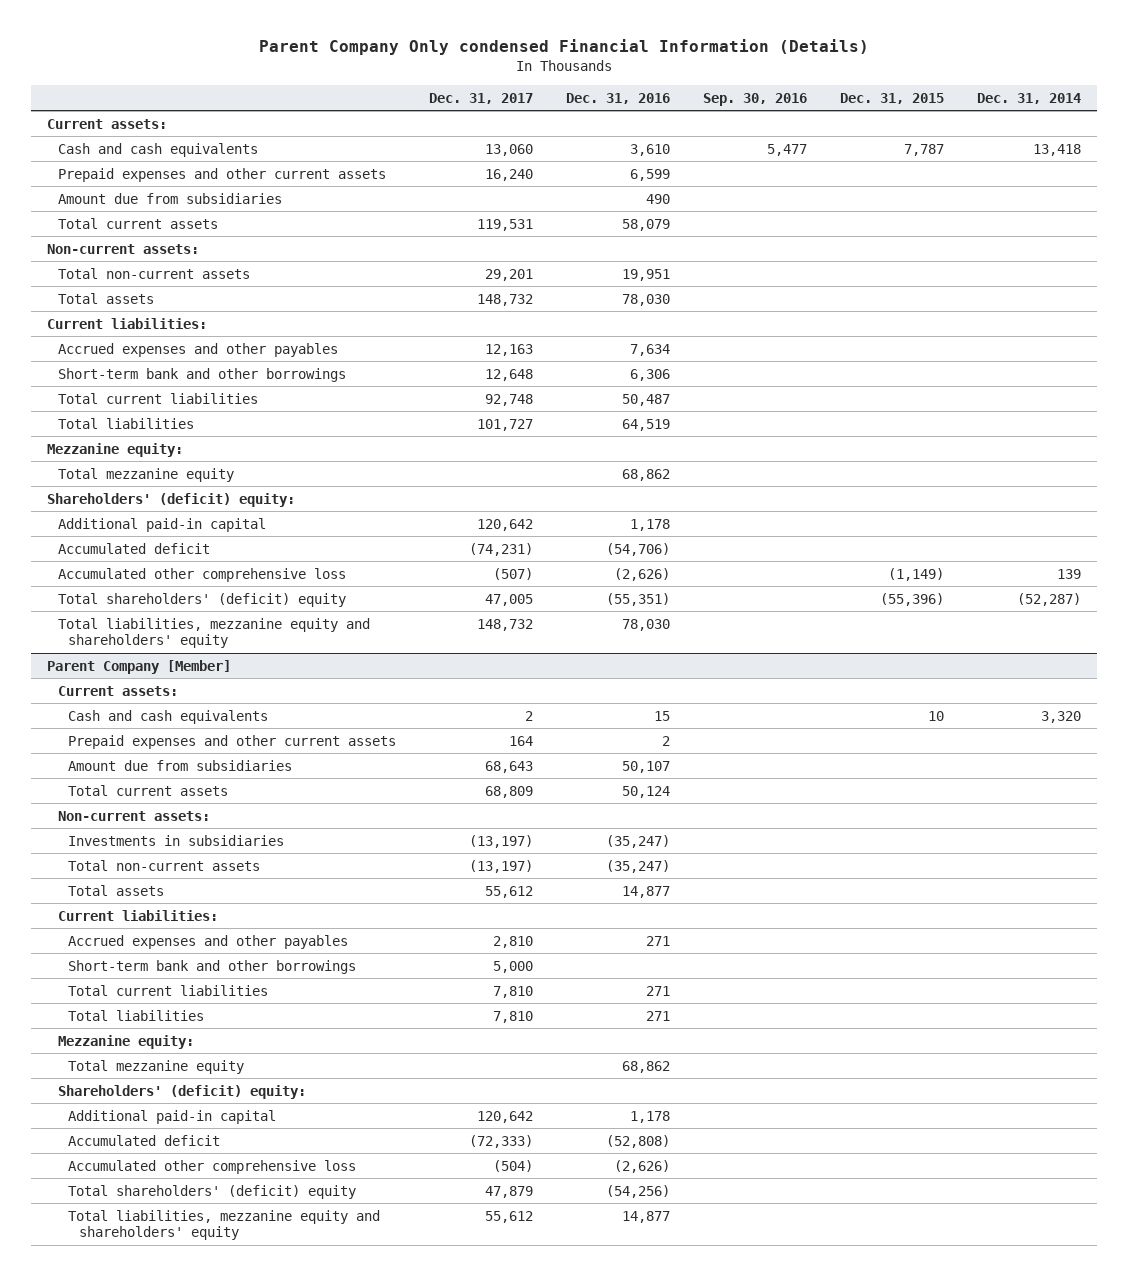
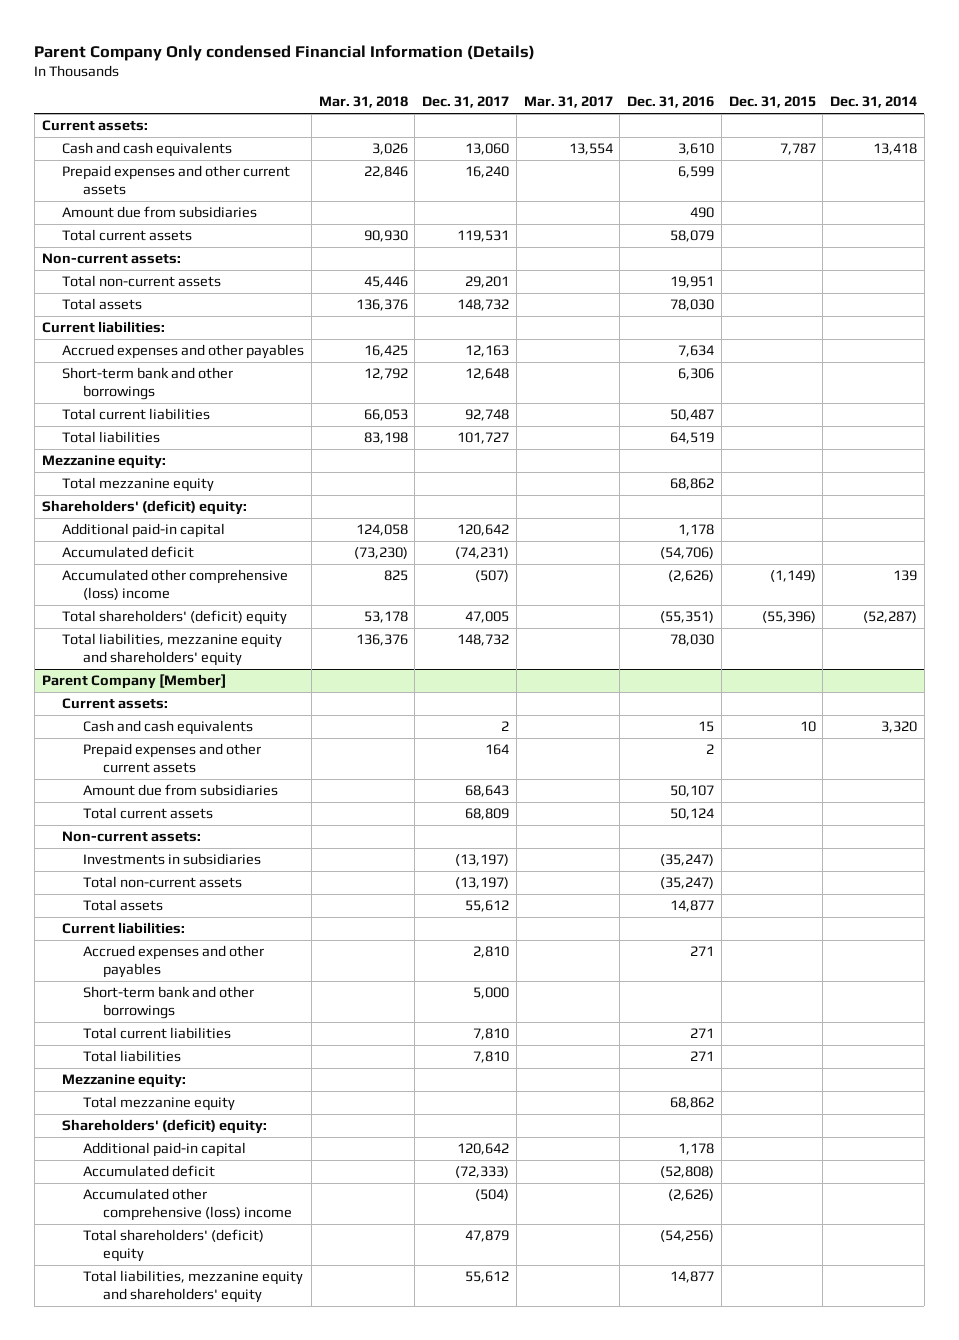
[703,92,808,106] Sep. 30, 2016 -> none
none -> [318,96,408,109] Mar. 31, 2018
none -> [523,96,613,109] Mar. 31, 2017
[57,567,346,582] Accumulated other comprehensive loss -> [62,569,289,601] Accumulated other comprehensive (loss) income
[68,1159,357,1174] Accumulated other comprehensive loss -> [82,1188,293,1222] Accumulated other comprehensive (loss) income

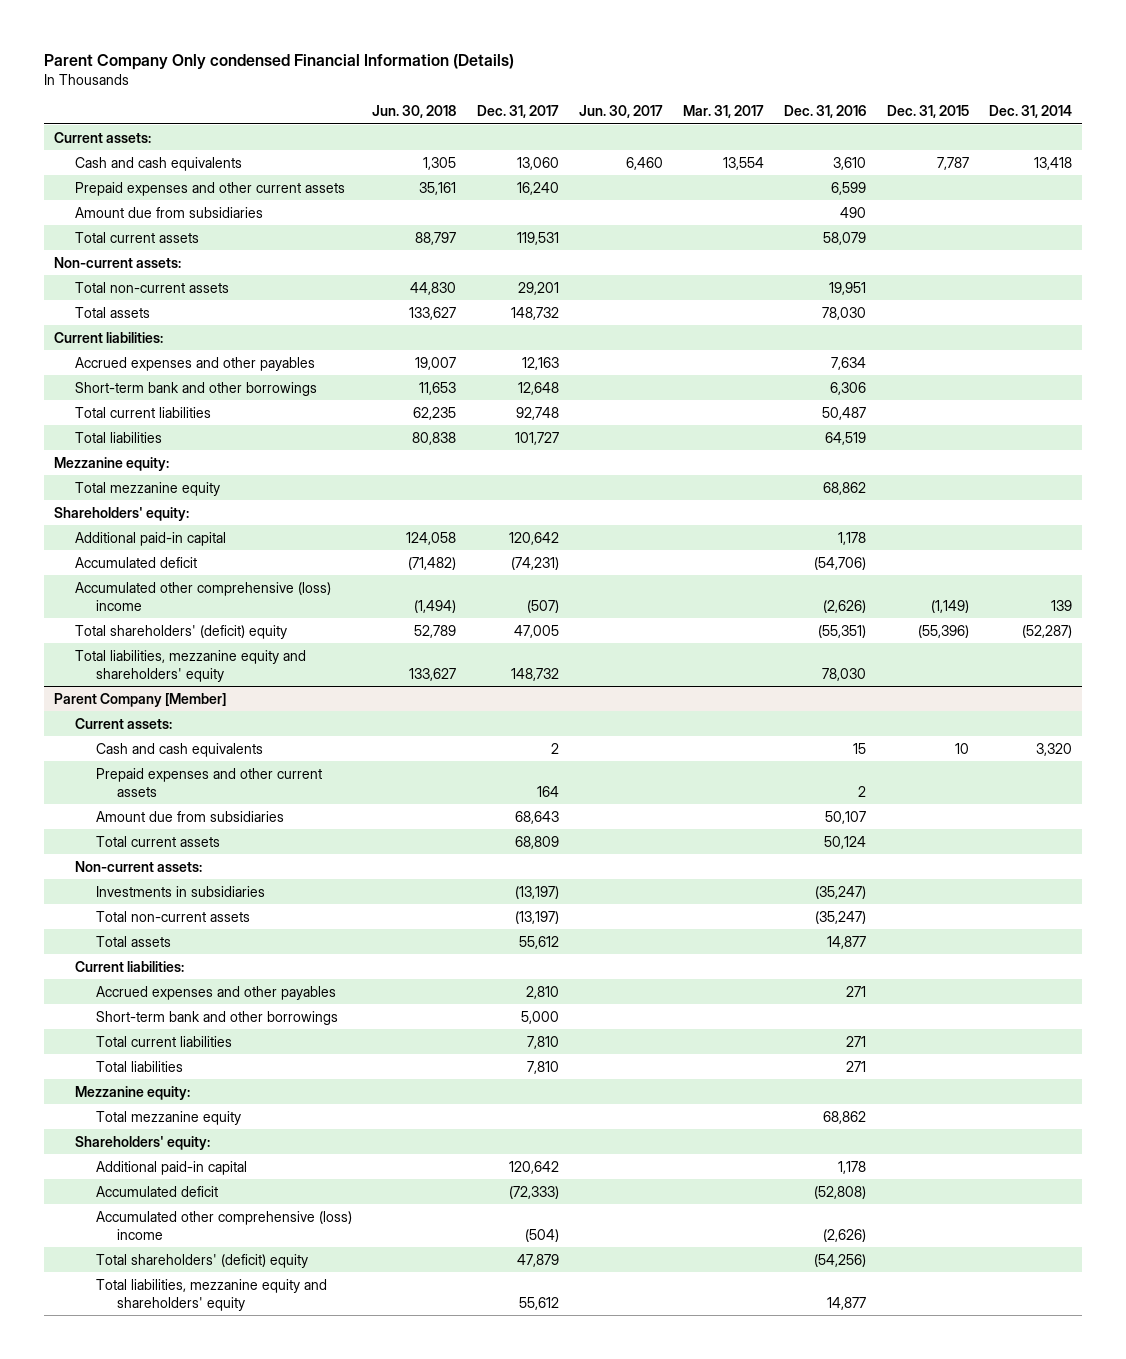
[318,96,408,109] Mar. 31, 2018 -> none
none -> [372,105,457,119] Jun. 30, 2018
none -> [578,105,663,119] Jun. 30, 2017
[41,500,247,516] Shareholders' (deficit) equity: -> [54,506,190,521] Shareholders' equity:
[62,1119,268,1135] Shareholders' (deficit) equity: -> [75,1135,211,1150] Shareholders' equity:

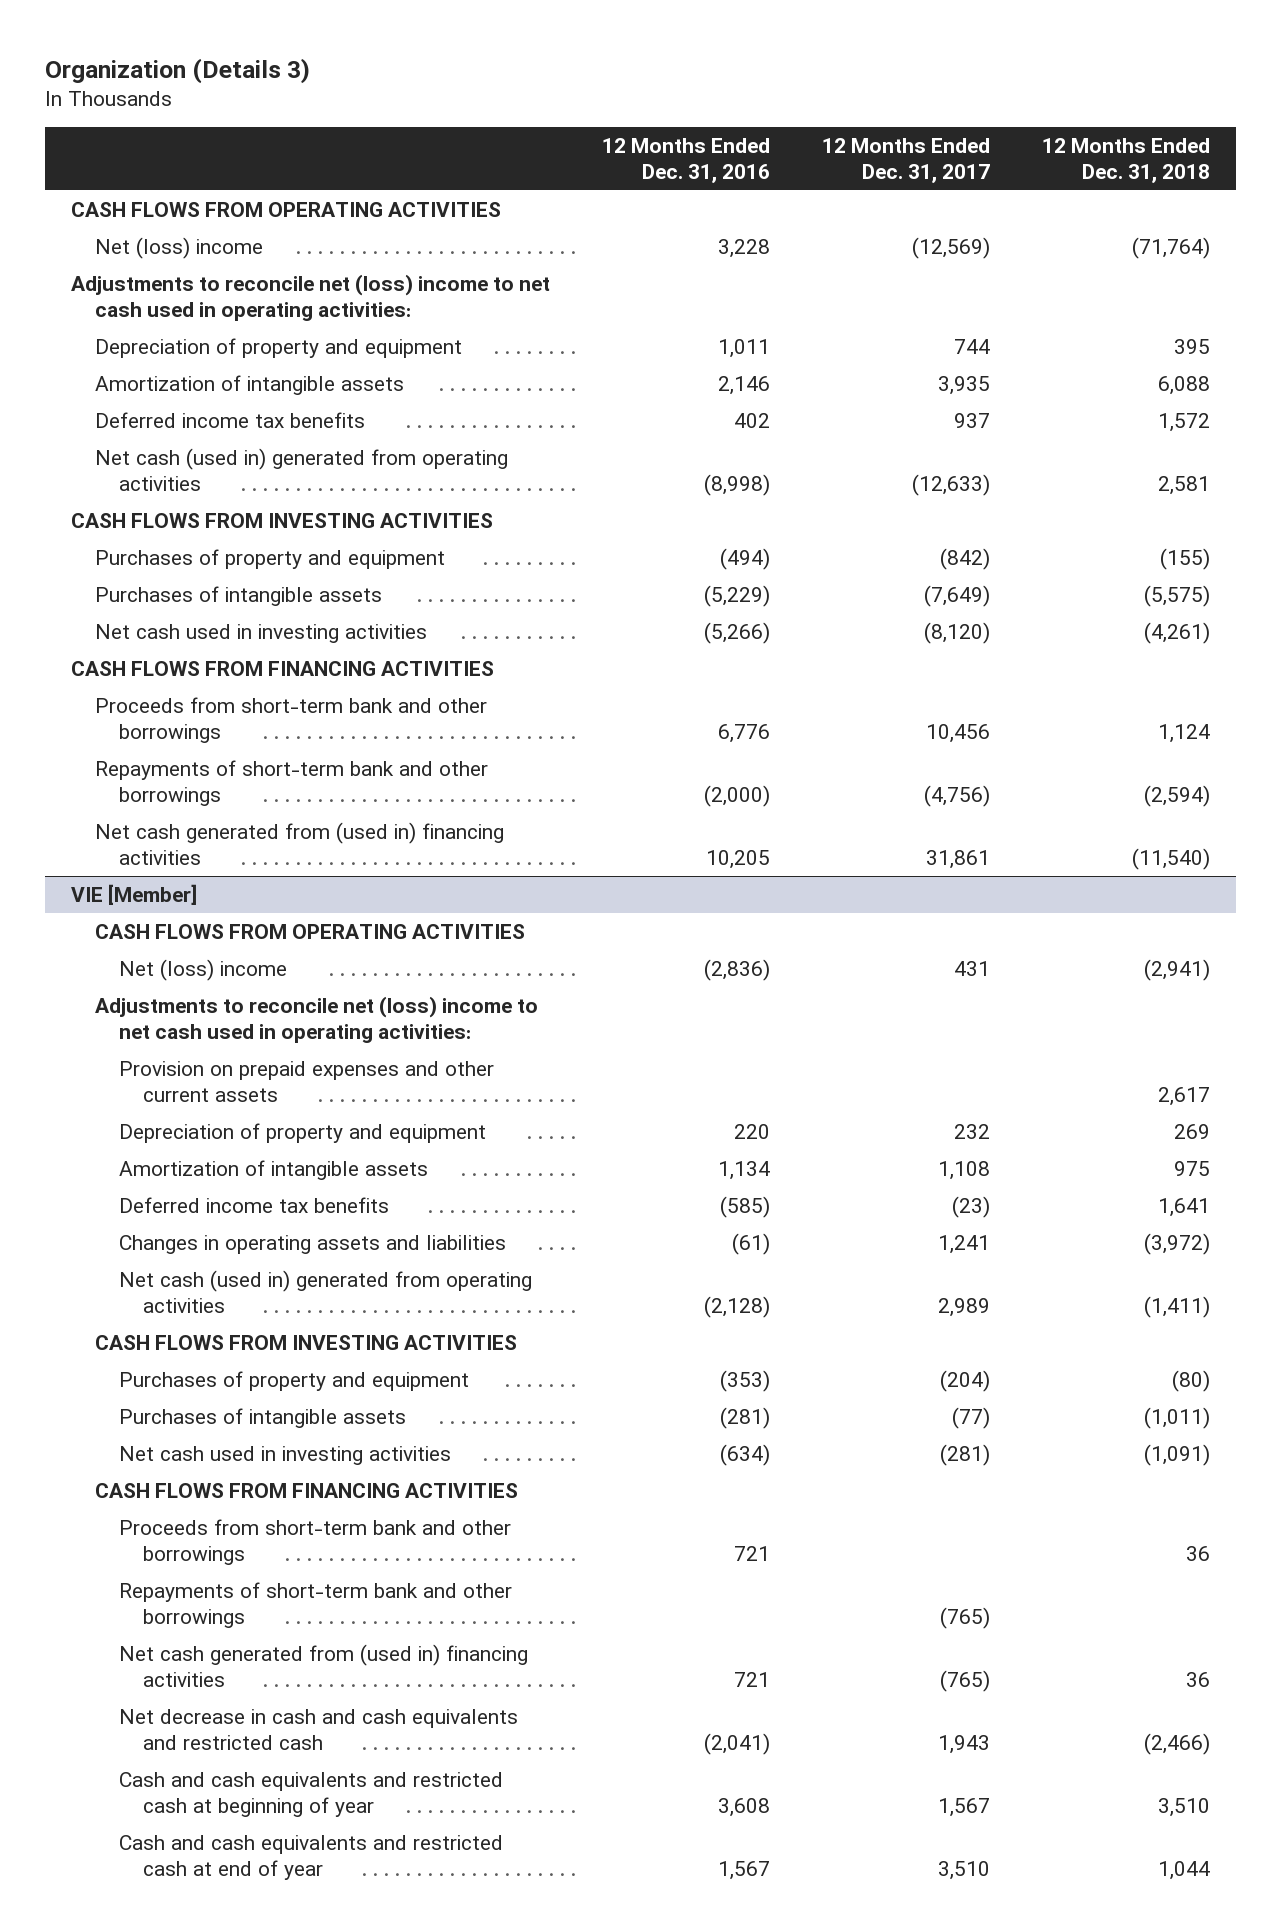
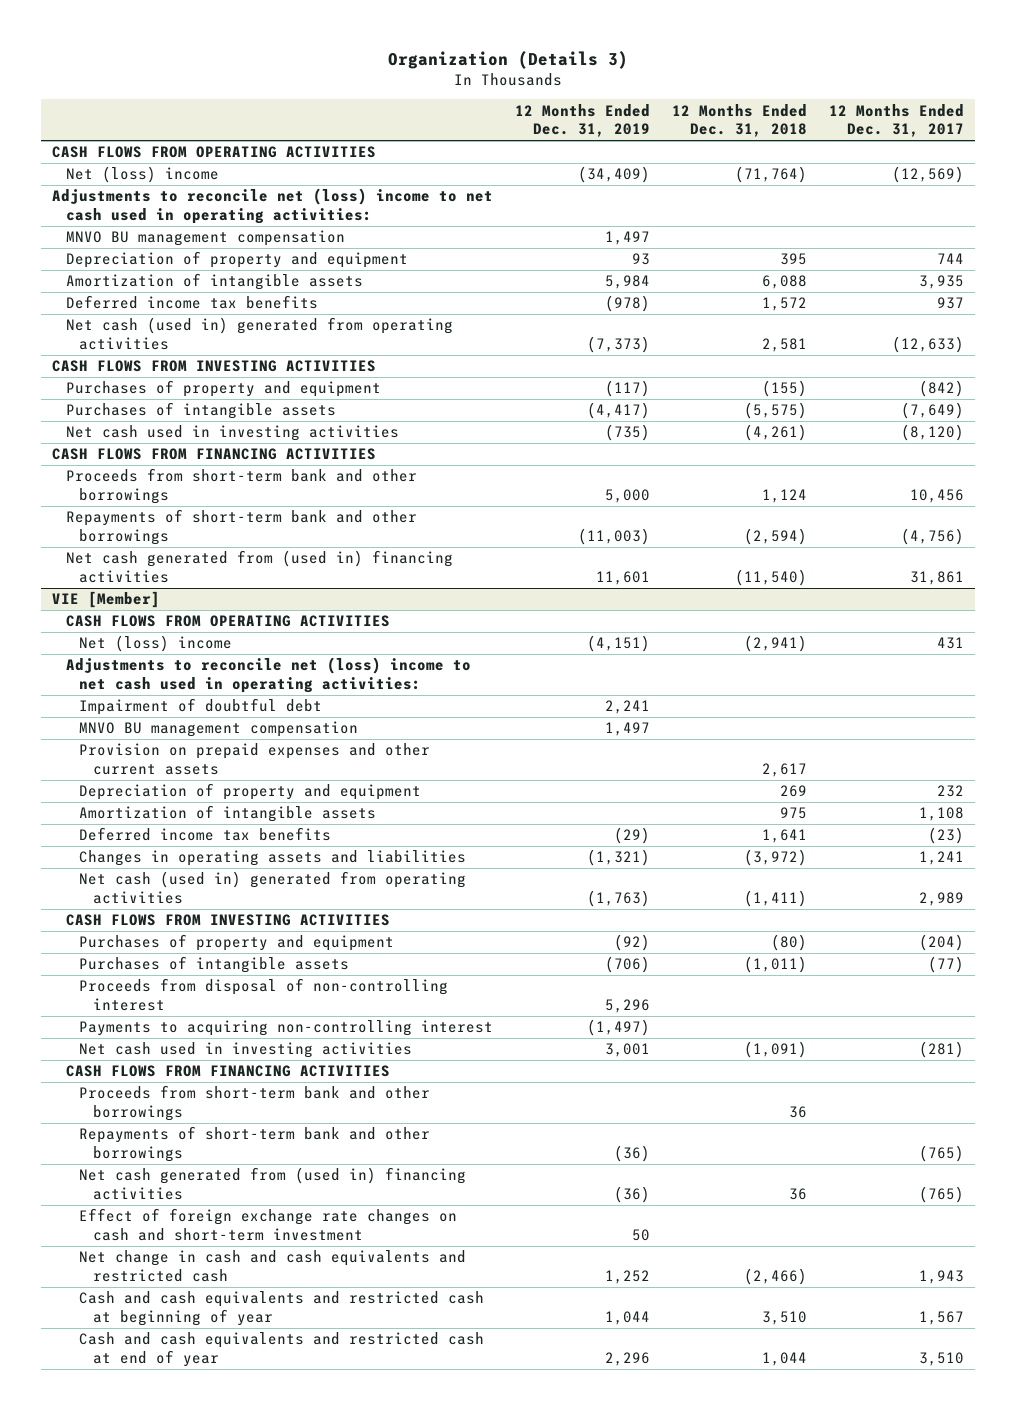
[602,138,771,184] 12 Months Ended Dec. 31, 2016 -> none
none -> [515,103,651,138] 12 Months Ended Dec. 31, 2019
none -> [65,230,345,247] MNVO BU management compensation
none -> [79,698,323,716] Impairment of doubtful debt
none -> [79,721,359,738] MNVO BU management compensation
none -> [79,978,449,1011] Proceeds from disposal of non-controlling interest
none -> [79,1020,494,1037] Payments to acquiring non-controlling interest
none -> [79,1208,458,1241] Effect of foreign exchange rate changes on cash and short-term investment
[118,1708,518,1750] Net decrease in cash and cash equivalents and restricted cash -> [79,1250,467,1282] Net change in cash and cash equivalents and restricted cash

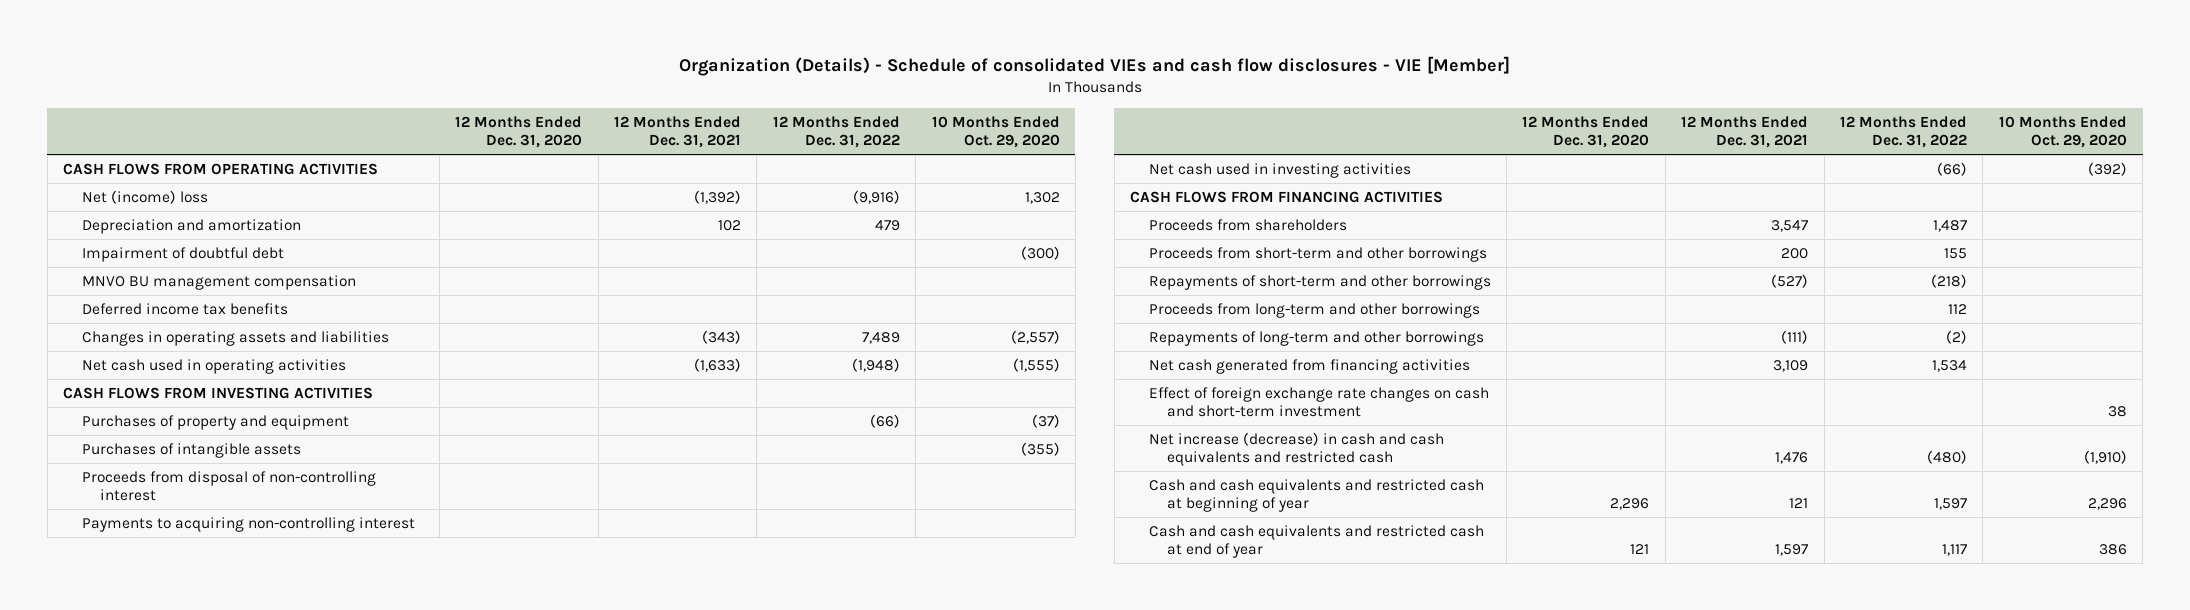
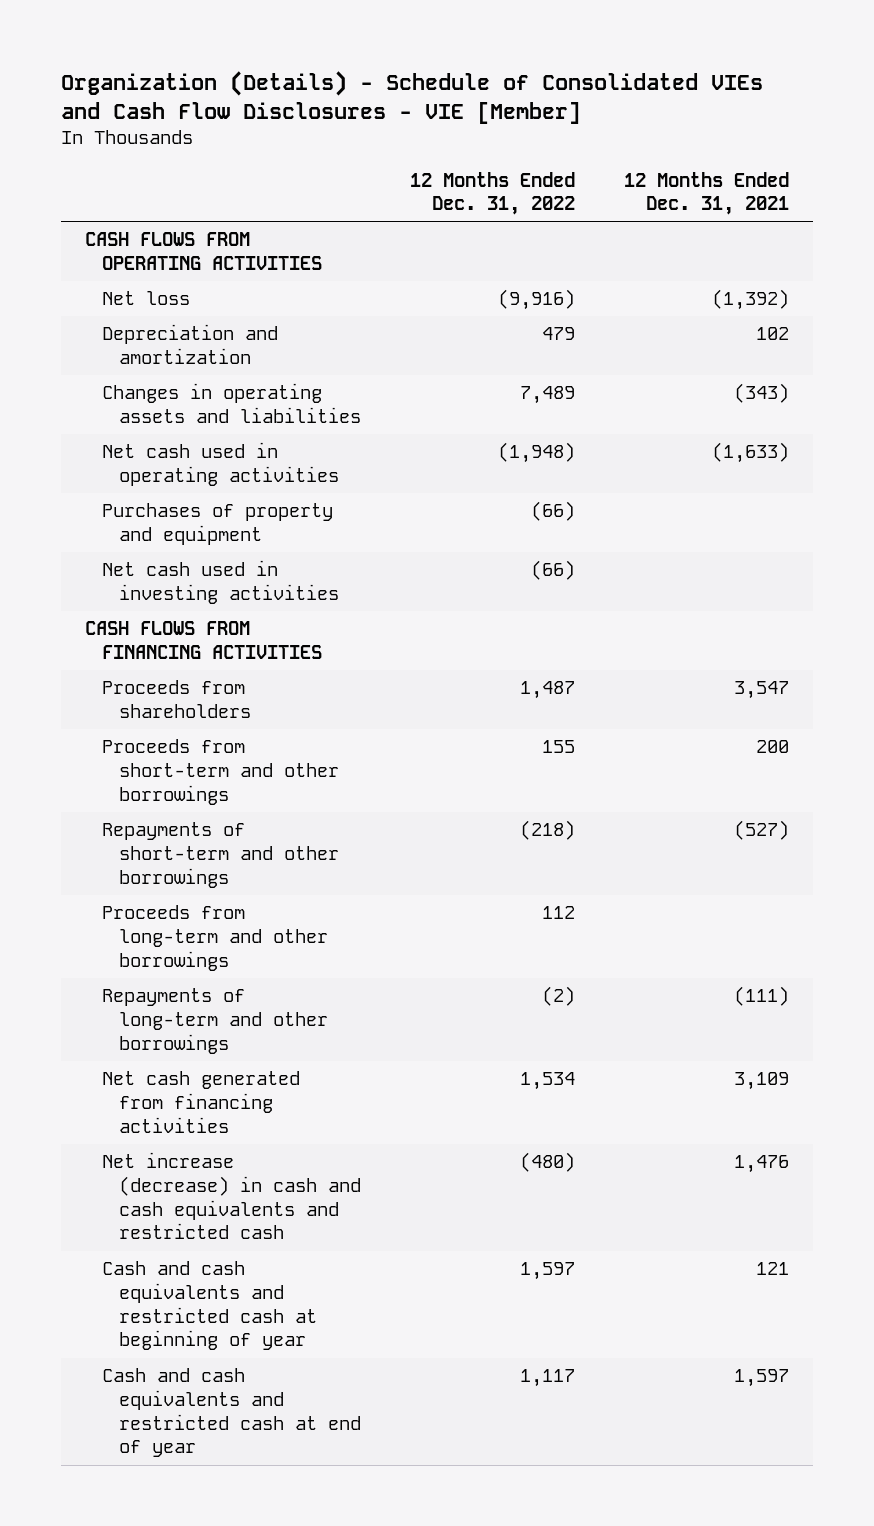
[678,56,1510,77] Organization (Details) - Schedule of consolidated VIEs and cash flow disclosures - VIE [Member] -> [60,70,763,124] Organization (Details) - Schedule of Consolidated VIEs and Cash Flow Disclosures - VIE [Member]
[455,115,583,149] 12 Months Ended Dec. 31, 2020 -> none
[931,115,1060,149] 10 Months Ended Oct. 29, 2020 -> none
[81,189,208,204] Net (income) loss -> [102,291,191,306] Net loss
[81,246,284,262] Impairment of doubtful debt -> none
[81,274,356,290] MNVO BU management compensation -> none
[81,302,288,315] Deferred income tax benefits -> none
[63,386,374,399] CASH FLOWS FROM INVESTING ACTIVITIES -> none
[81,442,301,458] Purchases of intangible assets -> none
[81,470,376,502] Proceeds from disposal of non-controlling interest -> none
[81,516,415,532] Payments to acquiring non-controlling interest -> none
[1148,386,1489,418] Effect of foreign exchange rate changes on cash and short-term investment -> none

